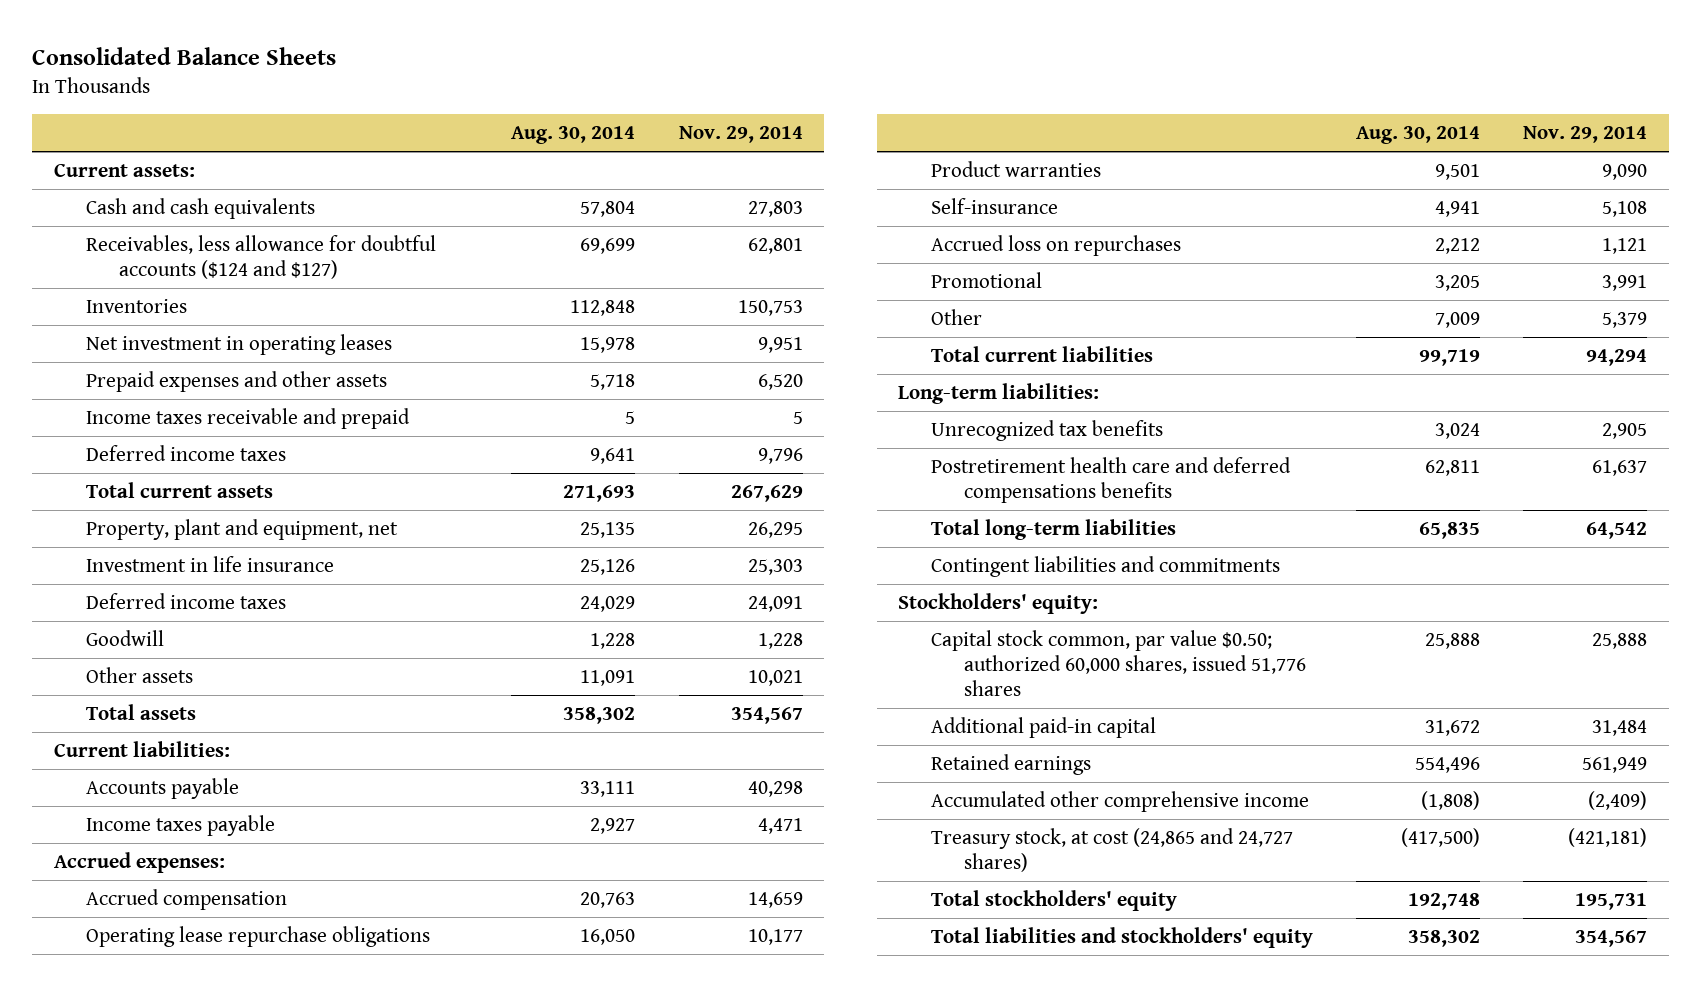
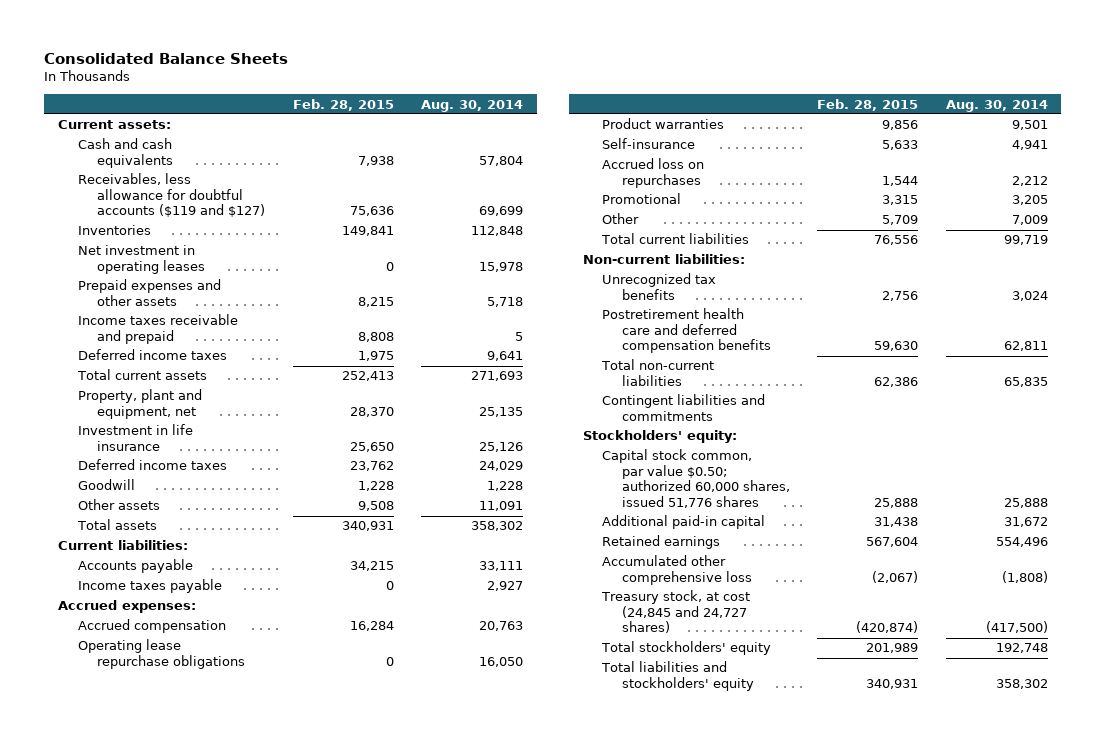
[678,126,803,144] Nov. 29, 2014 -> none
none -> [292,98,394,111] Feb. 28, 2015
[86,234,437,280] Receivables, less allowance for doubtful accounts ($124 and $127) -> [77,173,266,218] Receivables, less allowance for doubtful accounts ($119 and $127)
[898,382,1100,404] Long-term liabilities: -> [582,254,745,265] Non-current liabilities:
[930,456,1291,504] Postretirement health care and deferred compensations benefits -> [602,308,771,354] Postretirement health care and deferred compensation benefits
[930,518,1176,540] Total long-term liabilities -> [601,359,715,386] Total non-current liabilities
[930,790,1309,812] Accumulated other comprehensive income -> [602,555,752,585] Accumulated other comprehensive loss
[930,827,1293,873] Treasury stock, at cost (24,865 and 24,727 shares) -> [601,590,751,634] Treasury stock, at cost (24,845 and 24,727 shares)

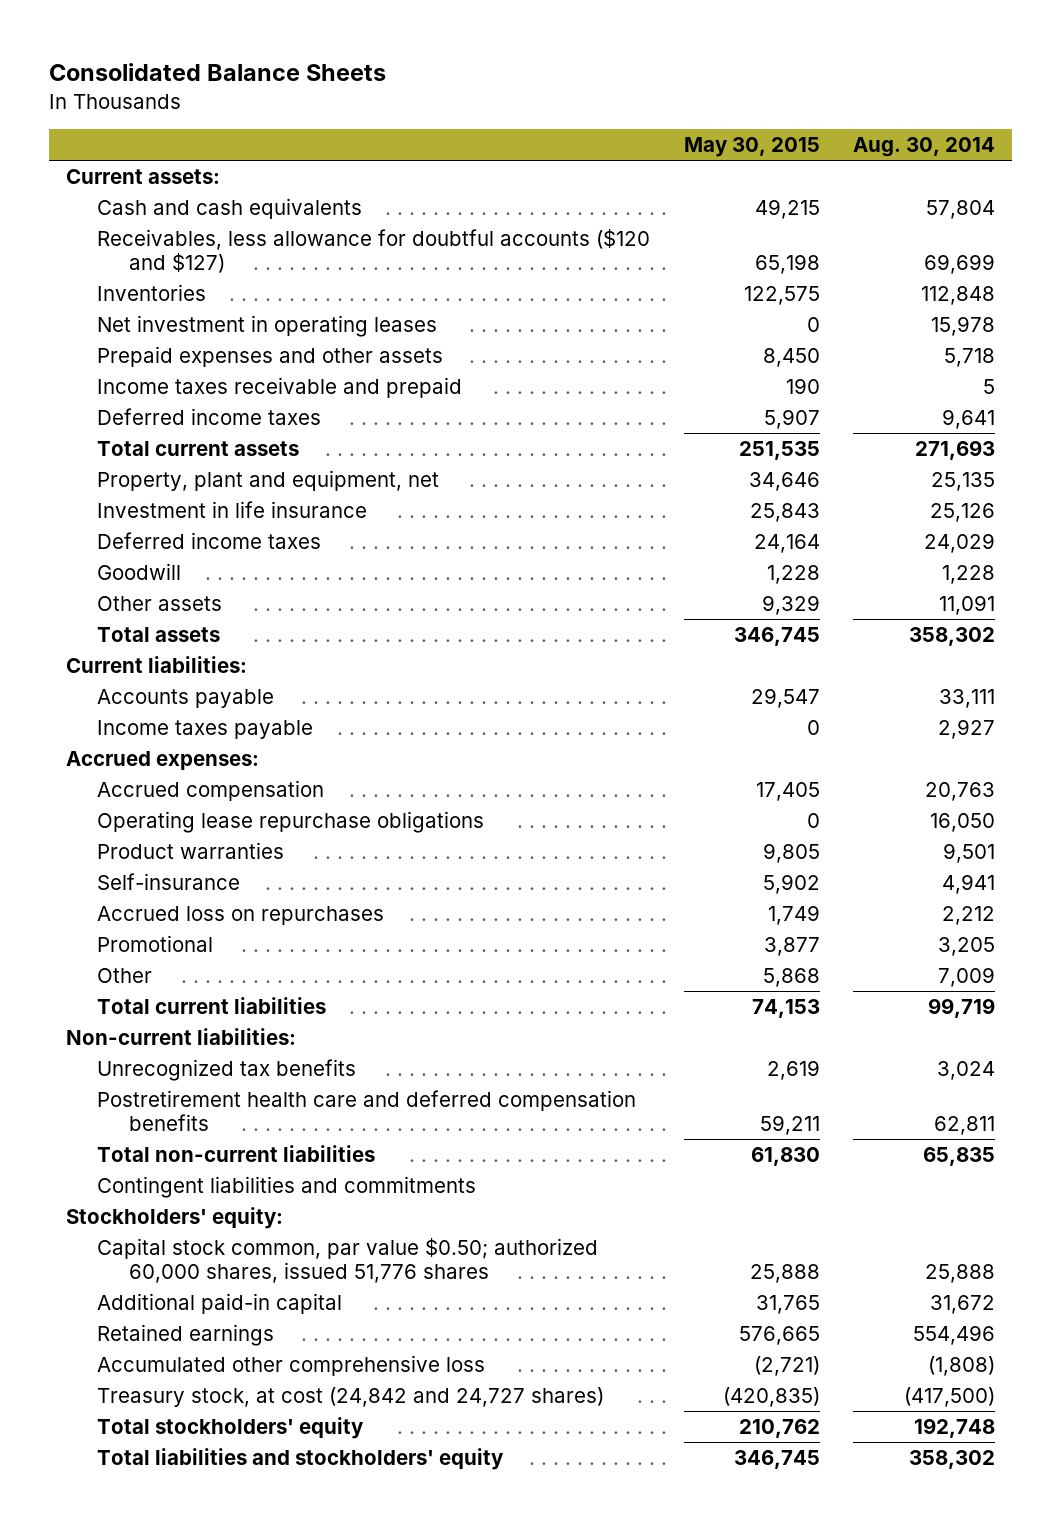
[292,98,394,111] Feb. 28, 2015 -> none
none -> [683,137,820,158] May 30, 2015
[77,173,266,218] Receivables, less allowance for doubtful accounts ($119 and $127) -> [97,228,651,274] Receivables, less allowance for doubtful accounts ($120 and $127)
[601,590,751,634] Treasury stock, at cost (24,845 and 24,727 shares) -> [97,1386,605,1407] Treasury stock, at cost (24,842 and 24,727 shares)

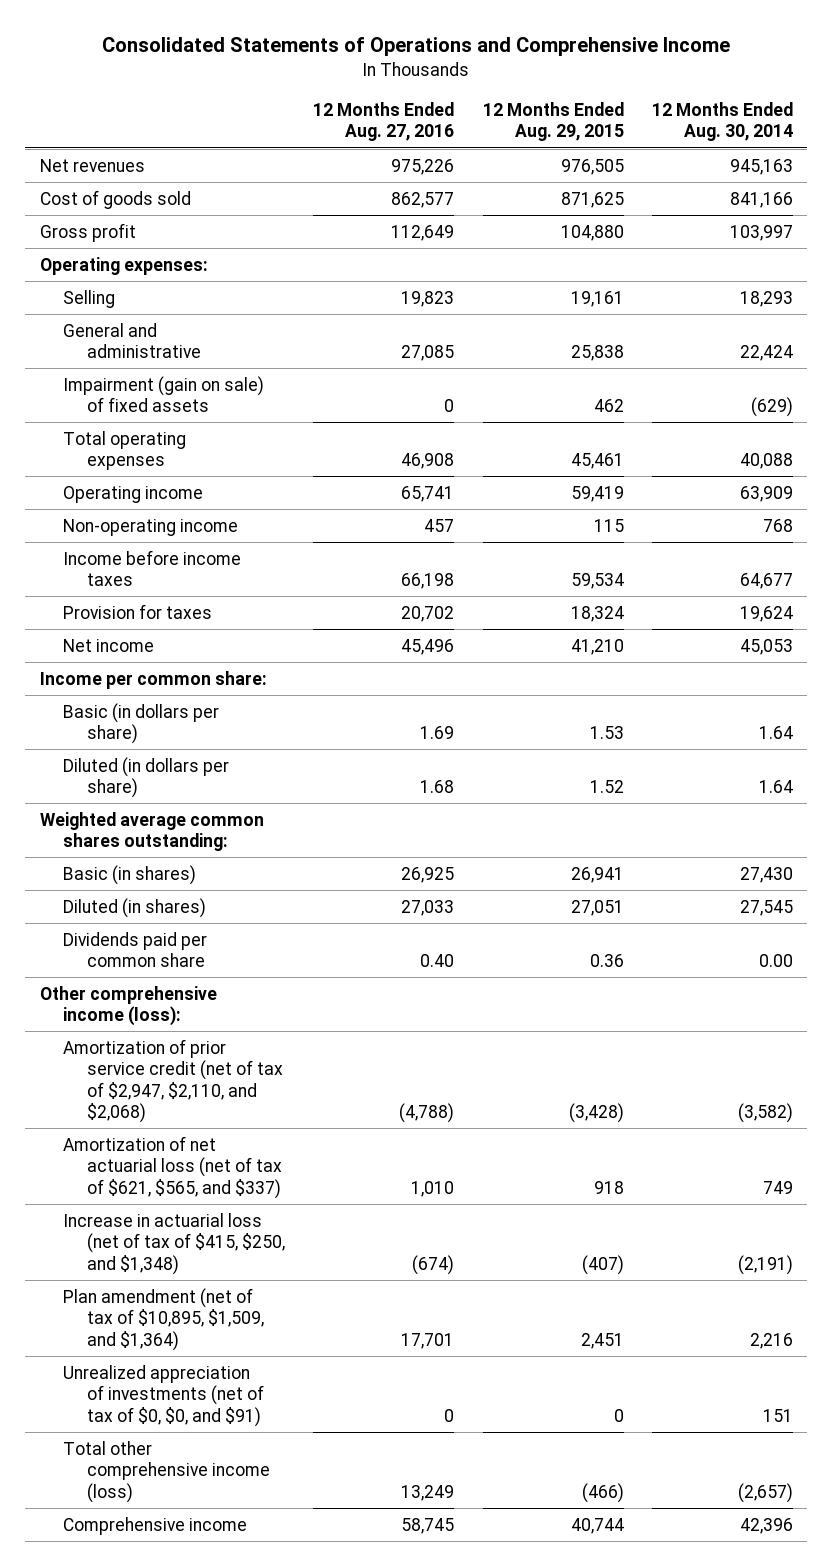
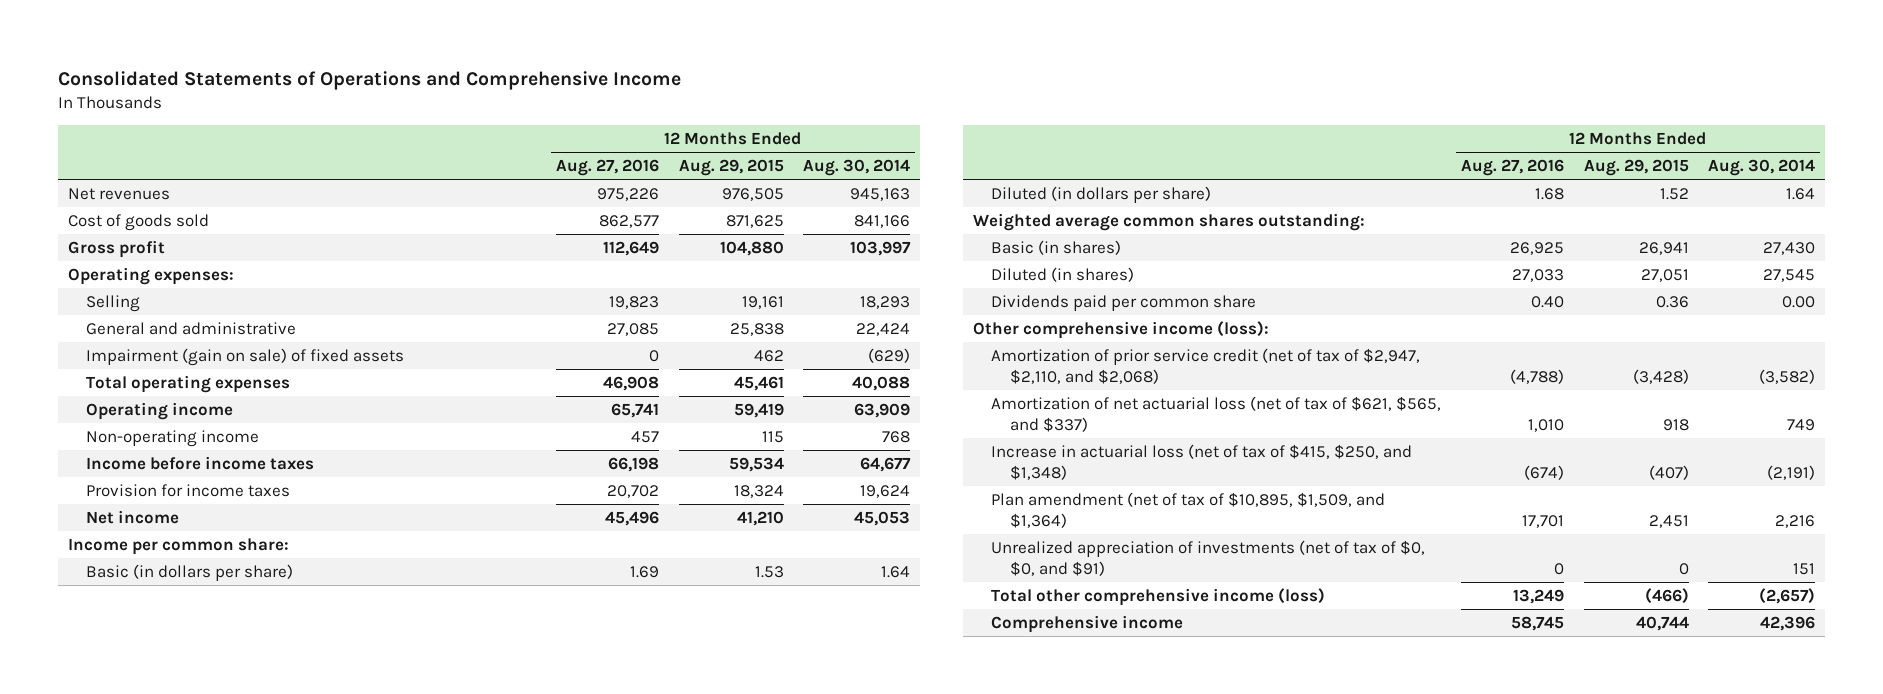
[63,603,213,619] Provision for taxes -> [86,484,291,498] Provision for income taxes

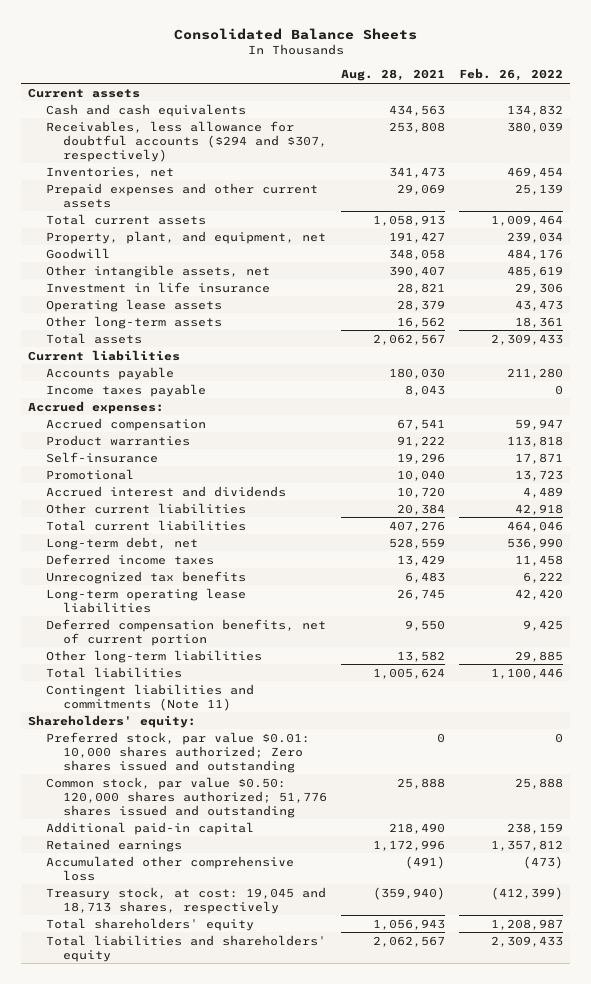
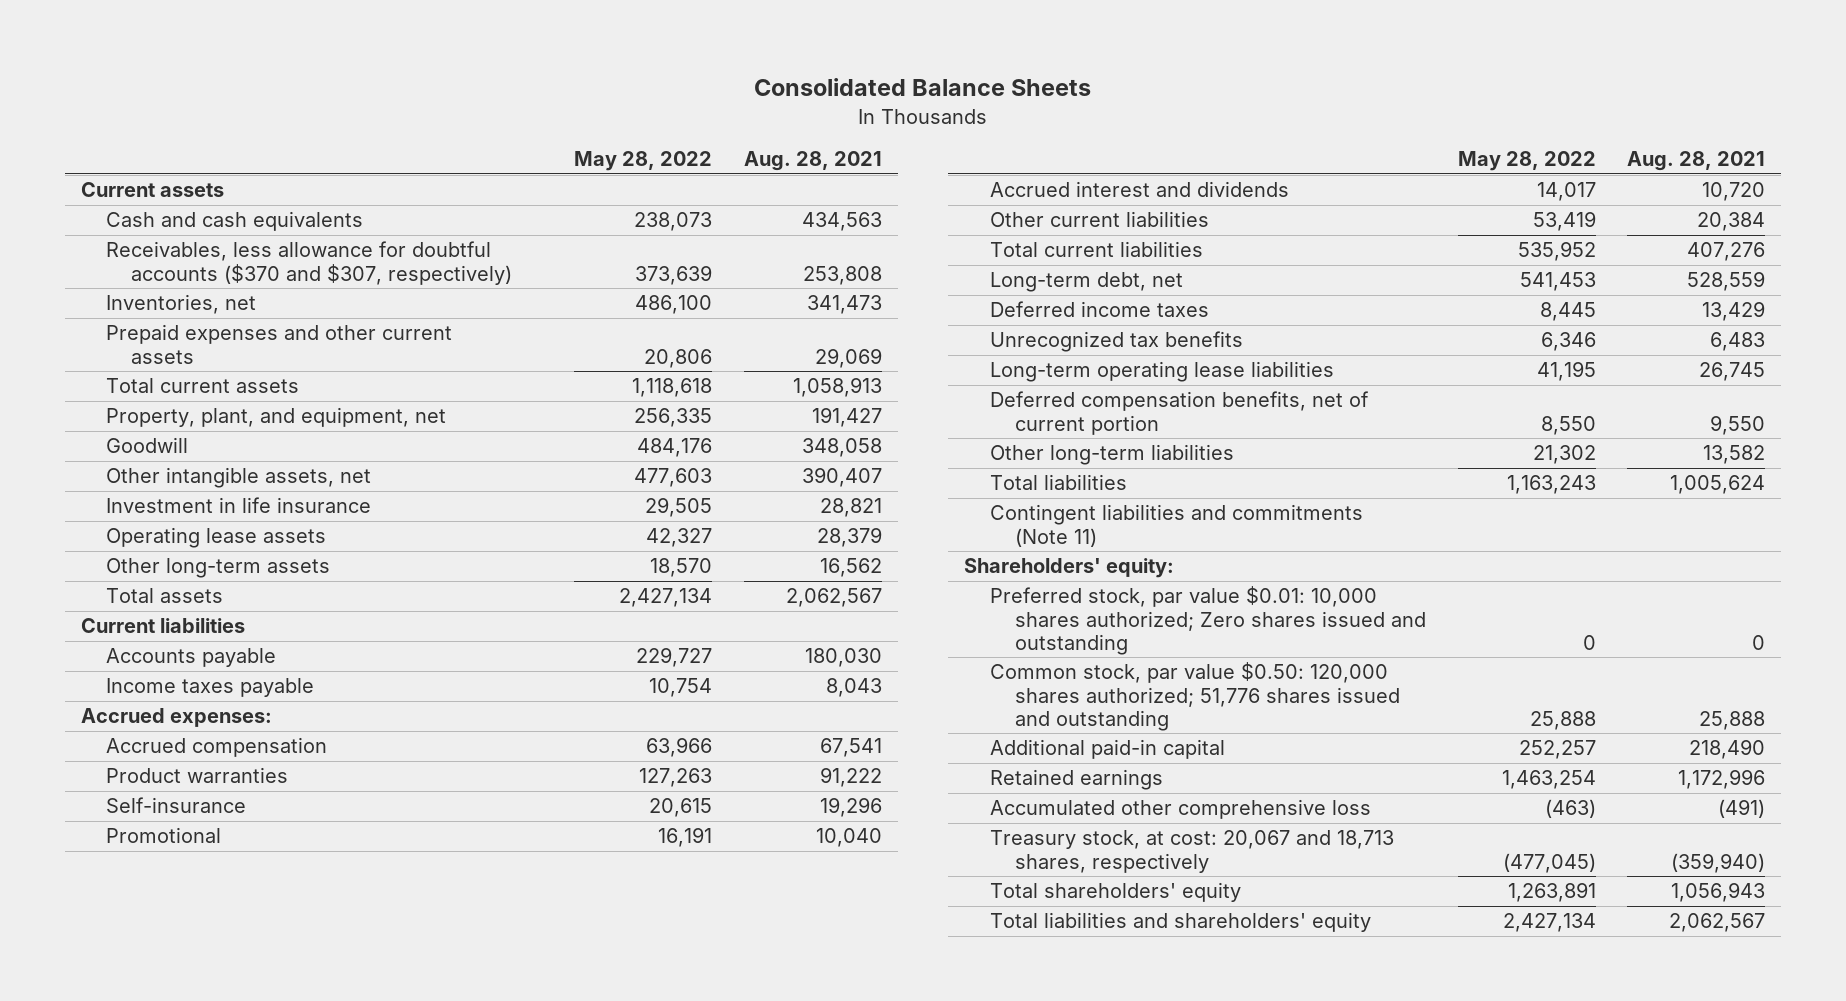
[459,68,564,82] Feb. 26, 2022 -> none
none -> [574,151,713,172] May 28, 2022
[45,120,328,162] Receivables, less allowance for doubtful accounts ($294 and $307, respectively) -> [106,241,513,285] Receivables, less allowance for doubtful accounts ($370 and $307, respectively)
[45,886,326,914] Treasury stock, at cost: 19,045 and 18,713 shares, respectively -> [989,830,1394,873] Treasury stock, at cost: 20,067 and 18,713 shares, respectively

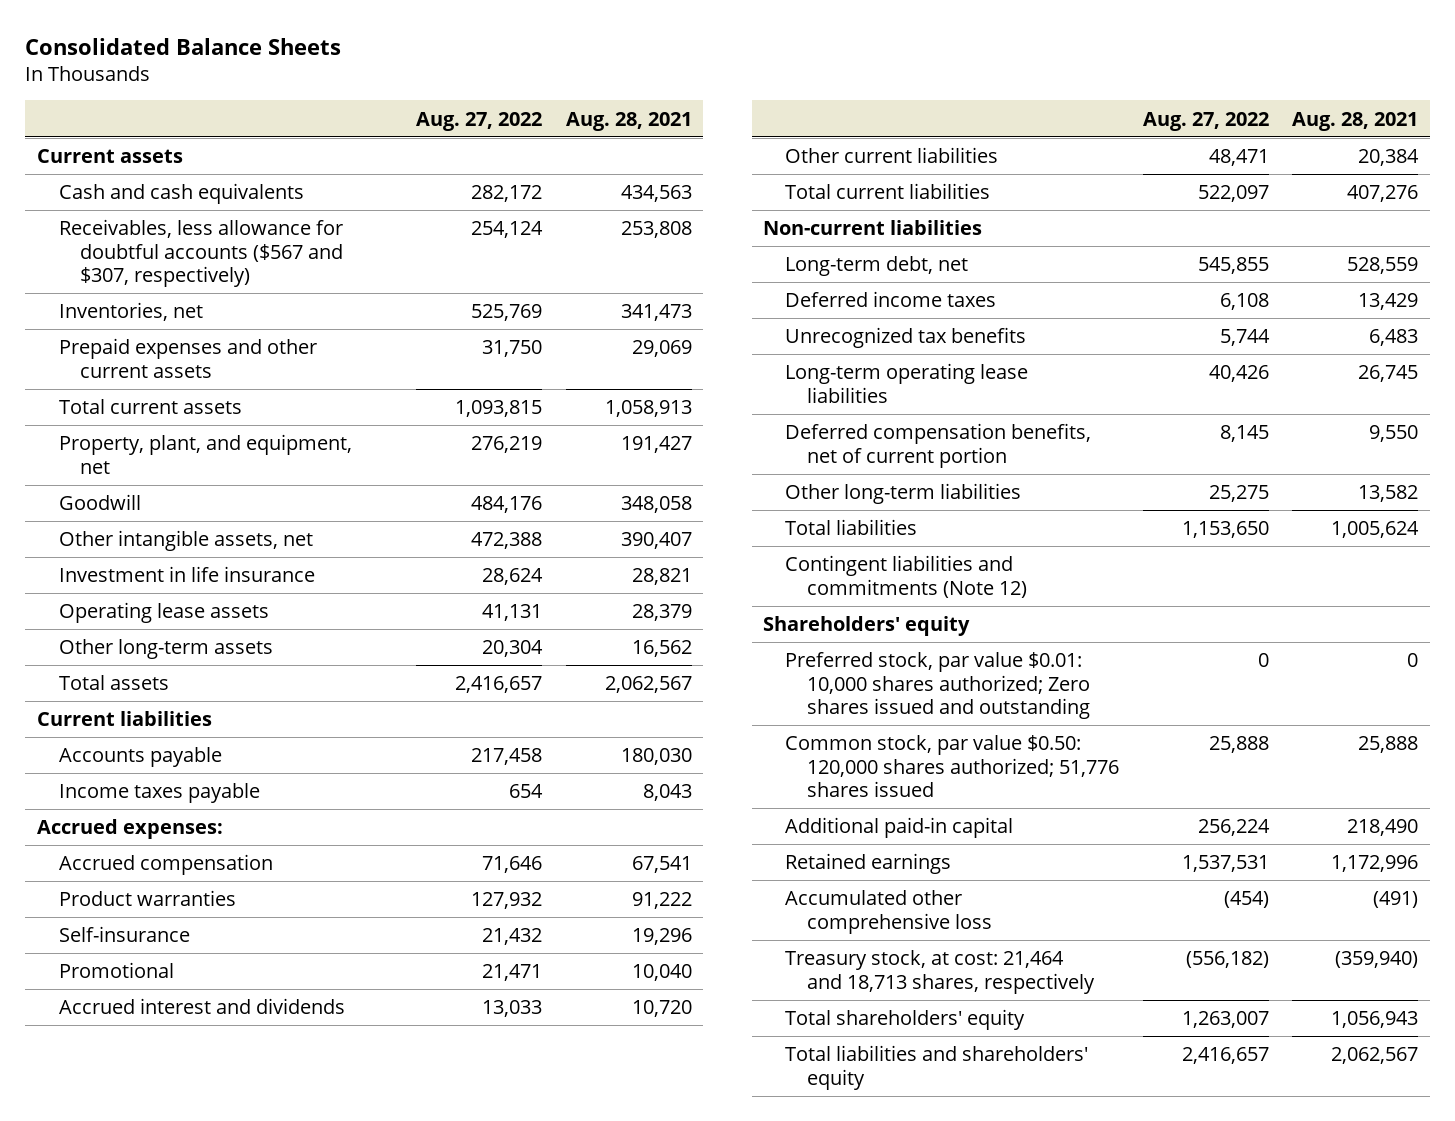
[574,151,713,172] May 28, 2022 -> none
none -> [415,111,542,131] Aug. 27, 2022
[106,241,513,285] Receivables, less allowance for doubtful accounts ($370 and $307, respectively) -> [58,219,344,288] Receivables, less allowance for doubtful accounts ($567 and $307, respectively)
none -> [763,220,983,236] Non-current liabilities
[989,504,1363,547] Contingent liabilities and commitments (Note 11) -> [785,555,1027,598] Contingent liabilities and commitments (Note 12)
[964,558,1175,579] Shareholders' equity: -> [763,616,971,637] Shareholders' equity
[989,662,1400,732] Common stock, par value $0.50: 120,000 shares authorized; 51,776 shares issued and outstanding -> [785,735,1119,798] Common stock, par value $0.50: 120,000 shares authorized; 51,776 shares issued
[989,830,1394,873] Treasury stock, at cost: 20,067 and 18,713 shares, respectively -> [785,950,1095,994] Treasury stock, at cost: 21,464 and 18,713 shares, respectively

